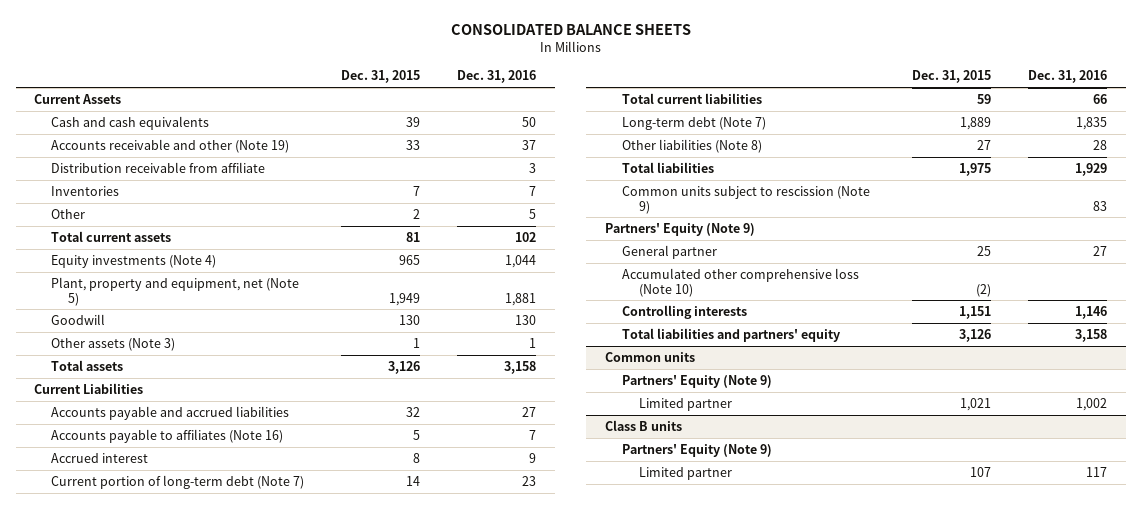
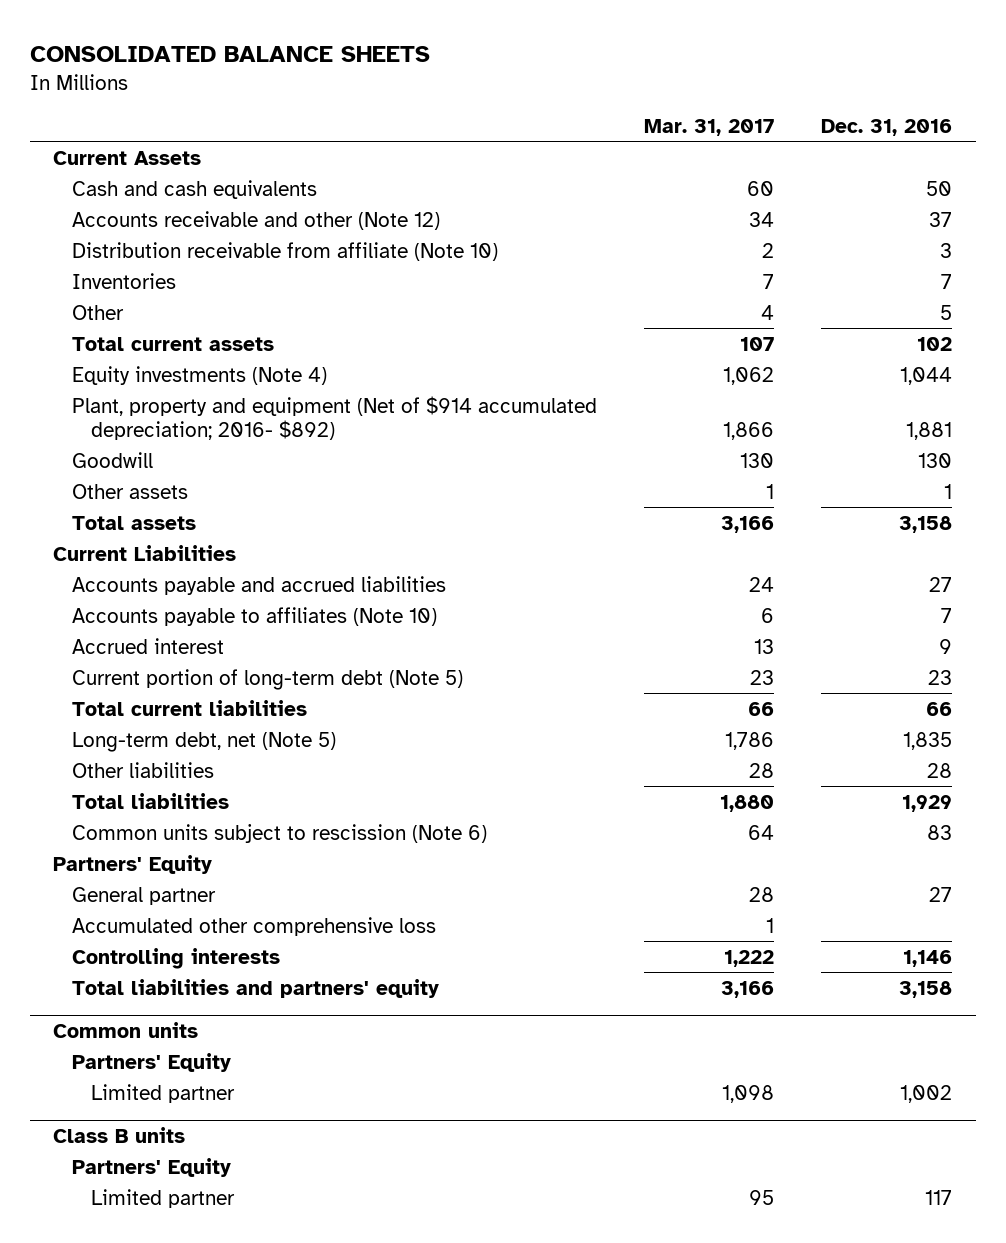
[341,70,421,84] Dec. 31, 2015 -> none
none -> [644,118,775,136] Mar. 31, 2017
[51,138,290,153] Accounts receivable and other (Note 19) -> [72,210,441,230] Accounts receivable and other (Note 12)
[51,161,266,173] Distribution receivable from affiliate -> [72,241,499,261] Distribution receivable from affiliate (Note 10)
[51,276,300,306] Plant, property and equipment, net (Note 5) -> [72,395,598,440] Plant, property and equipment (Net of $914 accumulated depreciation; 2016- $892)
[51,337,176,351] Other assets (Note 3) -> [72,483,189,499] Other assets
[51,428,284,443] Accounts payable to affiliates (Note 16) -> [72,606,438,626] Accounts payable to affiliates (Note 10)
[51,474,305,489] Current portion of long-term debt (Note 7) -> [72,668,464,690] Current portion of long-term debt (Note 5)
[621,116,766,130] Long-term debt (Note 7) -> [72,731,337,752] Long-term debt, net (Note 5)
[621,138,762,153] Other liabilities (Note 8) -> [72,761,215,778] Other liabilities
[621,185,870,214] Common units subject to rescission (Note 9) -> [72,823,488,843] Common units subject to rescission (Note 6)
[604,222,755,236] Partners' Equity (Note 9) -> [53,854,213,874] Partners' Equity
[621,267,859,297] Accumulated other comprehensive loss (Note 10) -> [72,916,437,936] Accumulated other comprehensive loss
[621,374,772,388] Partners' Equity (Note 9) -> [72,1052,232,1072] Partners' Equity
[621,443,772,457] Partners' Equity (Note 9) -> [72,1157,232,1177] Partners' Equity

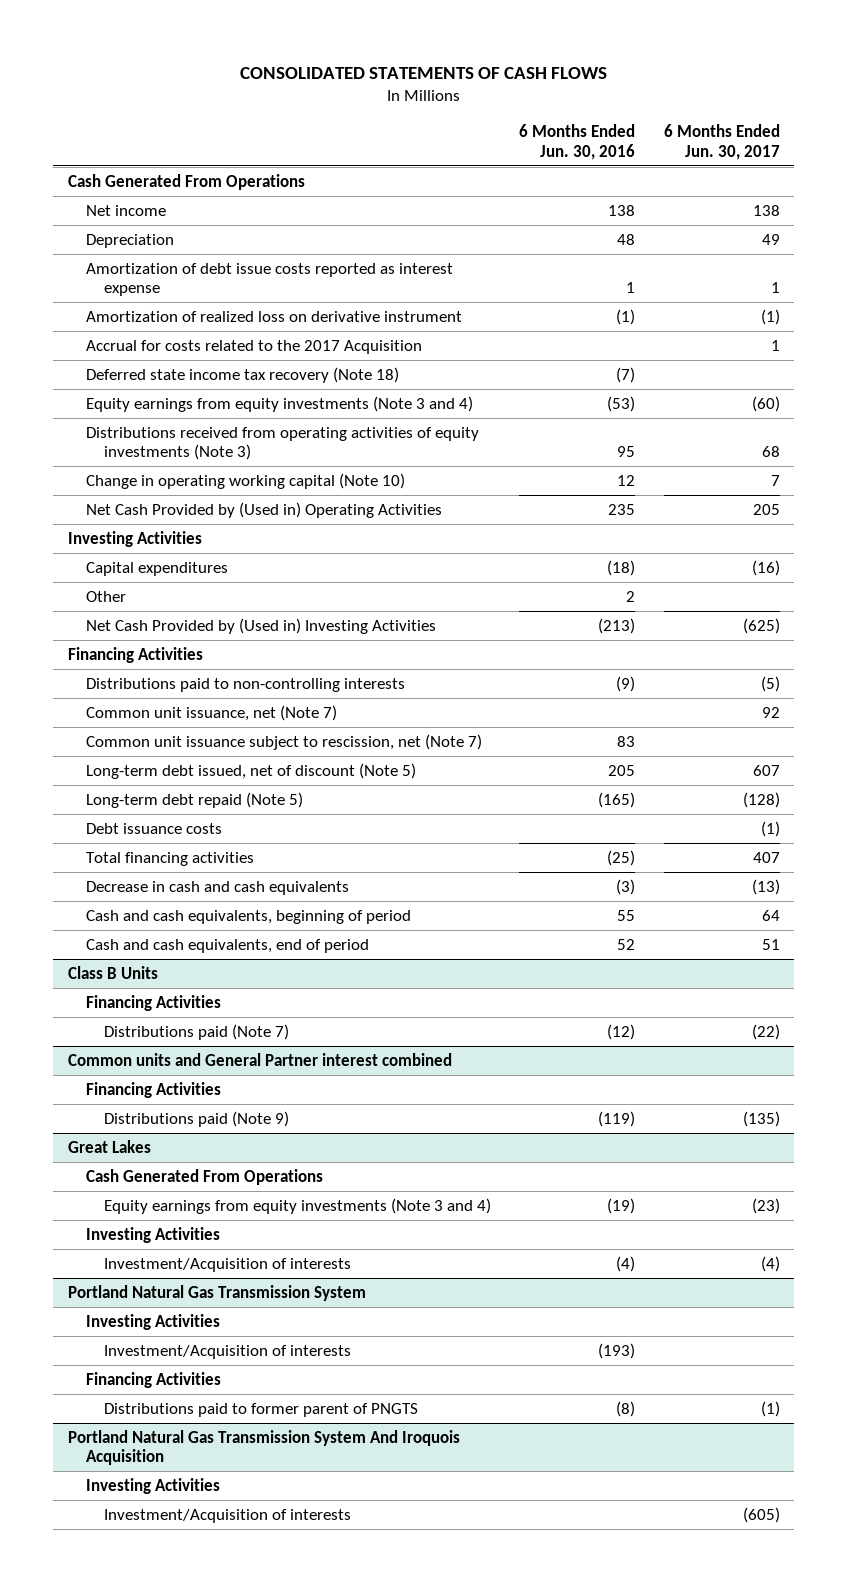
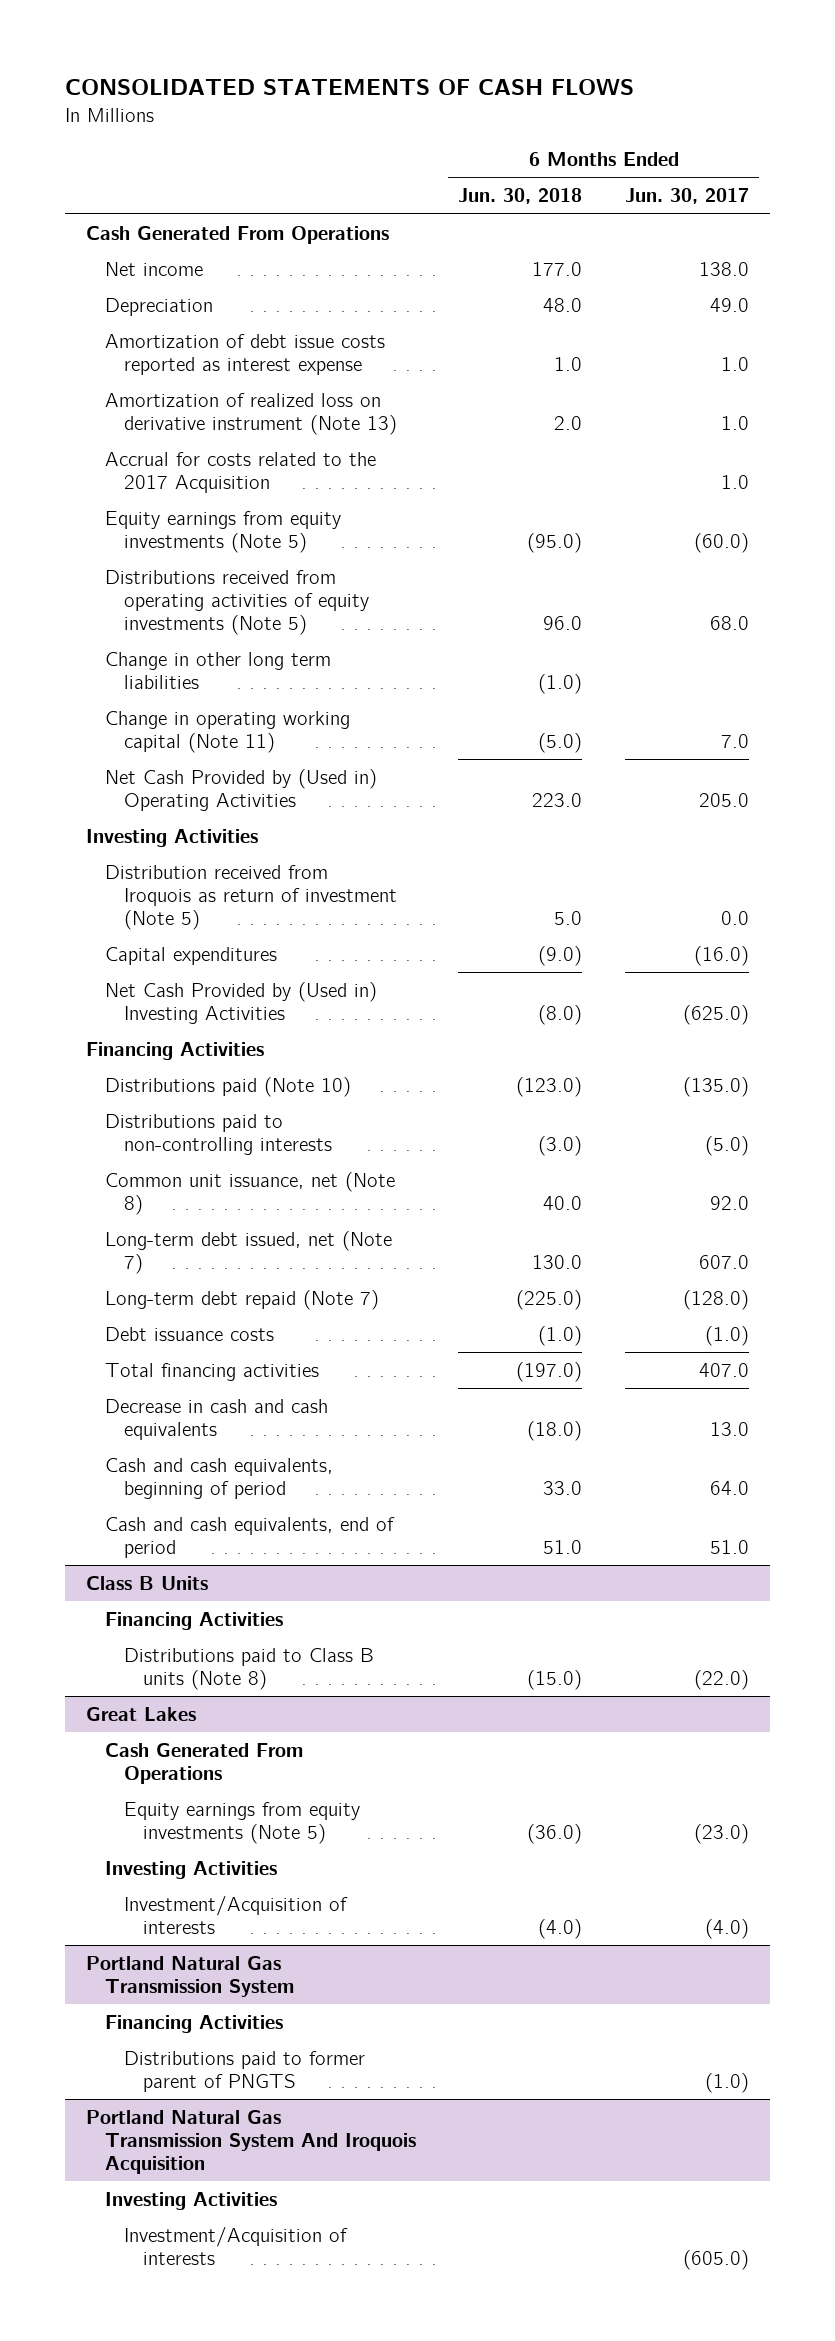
[519,124,636,160] 6 Months Ended Jun. 30, 2016 -> none
none -> [458,188,583,205] Jun. 30, 2018
[85,366,399,383] Deferred state income tax recovery (Note 18) -> none
[752,204,780,216] 138 -> [698,261,749,276] 138.0
[761,233,780,245] 49 -> [709,297,749,312] 49.0
[770,282,780,294] 1 -> [720,356,749,371] 1.0
[85,310,462,322] Amortization of realized loss on derivative instrument -> [104,392,397,435] Amortization of realized loss on derivative instrument (Note 13)
[760,308,780,325] (1) -> [720,415,749,430] 1.0
[770,339,780,351] 1 -> [720,474,749,489] 1.0
[85,395,473,412] Equity earnings from equity investments (Note 3 and 4) -> [104,510,341,553] Equity earnings from equity investments (Note 5)
[751,395,780,412] (60) -> [693,532,749,553] (60.0)
[85,426,479,461] Distributions received from operating activities of equity investments (Note 3) -> [104,569,369,635] Distributions received from operating activities of equity investments (Note 5)
[761,446,780,458] 68 -> [709,615,749,630] 68.0
none -> [104,651,331,689] Change in other long term liabilities
[85,472,405,489] Change in operating working capital (Note 10) -> [104,710,350,753] Change in operating working capital (Note 11)
[770,474,780,486] 7 -> [720,733,749,748] 7.0
[752,503,780,515] 205 -> [698,792,749,807] 205.0
[85,590,126,602] Other -> none
none -> [104,864,397,930] Distribution received from Iroquois as return of investment (Note 5)
[751,559,780,576] (16) -> [693,945,749,966] (16.0)
[742,617,780,634] (625) -> [682,1004,749,1025] (625.0)
[85,733,482,750] Common unit issuance subject to rescission, net (Note 7) -> none
none -> [104,1076,351,1097] Distributions paid (Note 10)
[760,675,780,692] (5) -> [704,1135,749,1156] (5.0)
[85,704,337,721] Common unit issuance, net (Note 7) -> [104,1171,395,1215] Common unit issuance, net (Note 8)
[761,706,780,718] 92 -> [709,1195,749,1210] 92.0
[85,762,416,779] Long-term debt issued, net of discount (Note 5) -> [104,1230,392,1274] Long-term debt issued, net (Note 7)
[752,764,780,776] 607 -> [698,1254,749,1269] 607.0
[85,791,303,808] Long-term debt repaid (Note 5) -> [104,1289,379,1310] Long-term debt repaid (Note 7)
[742,791,780,808] (128) -> [682,1289,749,1310] (128.0)
[760,820,780,837] (1) -> [704,1325,749,1346] (1.0)
[752,851,780,863] 407 -> [698,1362,749,1377] 407.0
[751,878,780,895] (13) -> [709,1421,749,1436] 13.0
[761,909,780,921] 64 -> [709,1480,749,1495] 64.0
[761,938,780,950] 51 -> [709,1539,749,1554] 51.0
[67,1052,452,1066] Common units and General Partner interest combined -> none
[85,1081,221,1098] Financing Activities -> none
[103,1110,289,1127] Distributions paid (Note 9) -> none
[103,1023,289,1040] Distributions paid (Note 7) -> [123,1647,374,1690] Distributions paid to Class B units (Note 8)
[751,1023,780,1040] (22) -> [693,1669,749,1690] (22.0)
[103,1197,491,1214] Equity earnings from equity investments (Note 3 and 4) -> [123,1801,360,1844] Equity earnings from equity investments (Note 5)
[751,1197,780,1214] (23) -> [693,1823,749,1844] (23.0)
[760,1255,780,1272] (4) -> [704,1918,749,1939] (4.0)
[85,1313,220,1330] Investing Activities -> none
[103,1344,351,1359] Investment/Acquisition of interests -> none
[760,1400,780,1417] (1) -> [704,2072,749,2093] (1.0)
[742,1506,780,1523] (605) -> [682,2249,749,2270] (605.0)

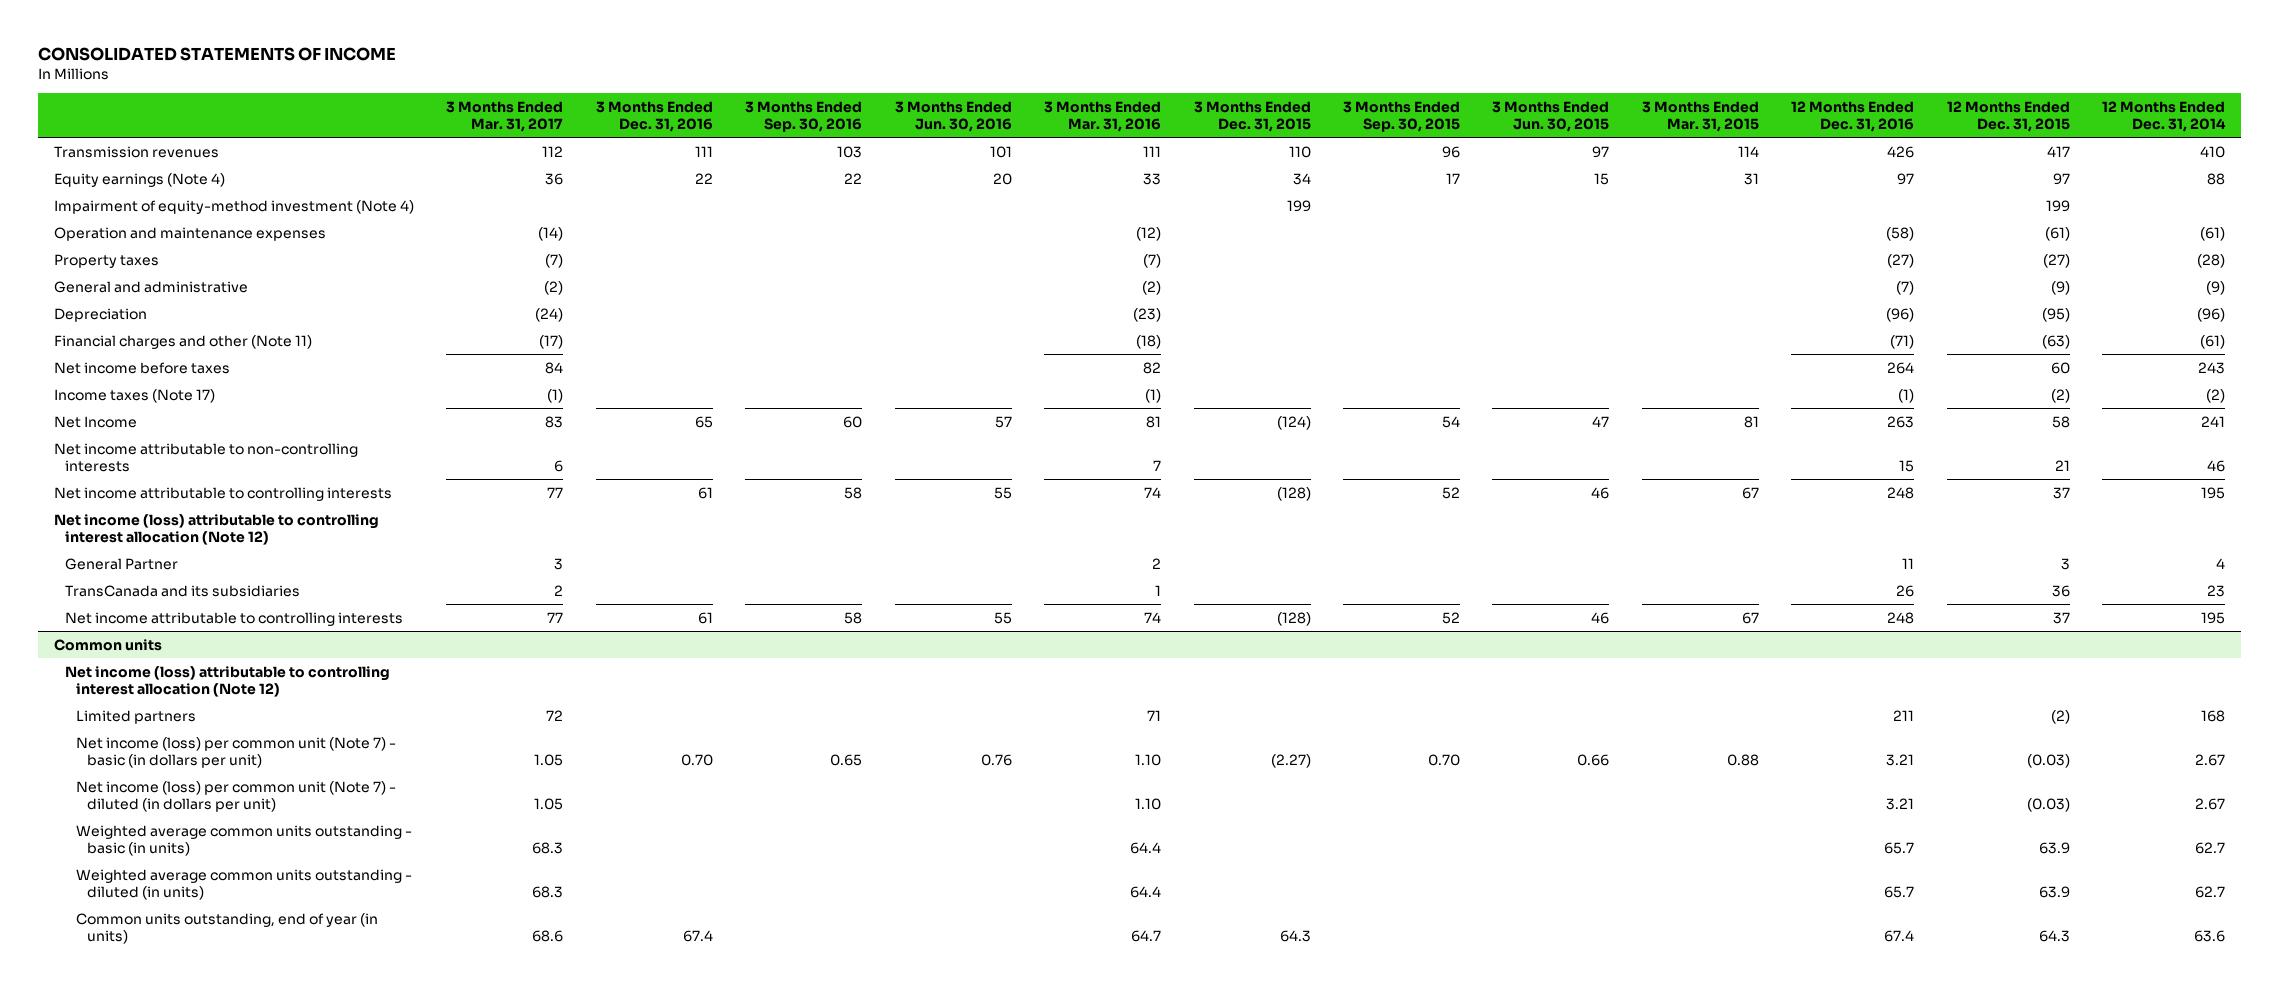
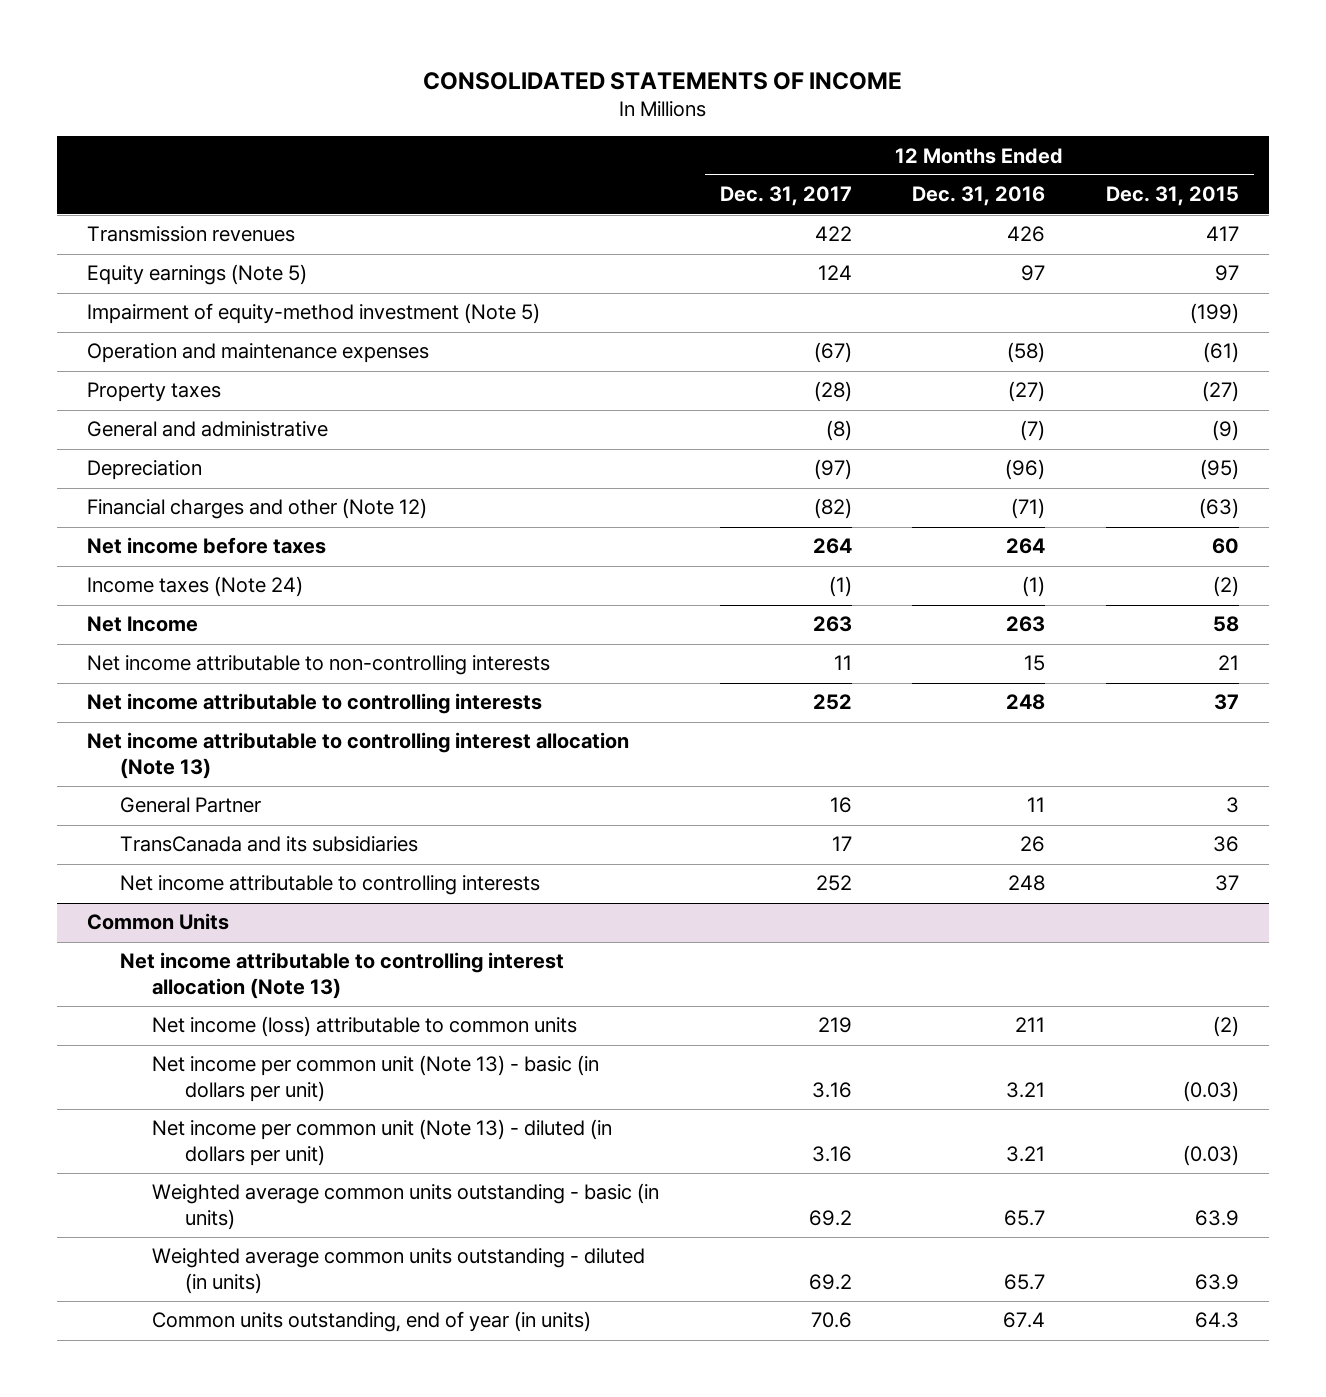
[446,100,564,132] 3 Months Ended Mar. 31, 2017 -> none
[595,100,713,132] 3 Months Ended Dec. 31, 2016 -> none
[745,100,863,132] 3 Months Ended Sep. 30, 2016 -> none
[894,100,1012,132] 3 Months Ended Jun. 30, 2016 -> none
[1044,100,1162,132] 3 Months Ended Mar. 31, 2016 -> none
[1193,100,1311,132] 3 Months Ended Dec. 31, 2015 -> none
[1342,100,1460,132] 3 Months Ended Sep. 30, 2015 -> none
[1492,100,1610,132] 3 Months Ended Jun. 30, 2015 -> none
[1641,100,1759,132] 3 Months Ended Mar. 31, 2015 -> none
[2102,100,2227,132] 12 Months Ended Dec. 31, 2014 -> none
none -> [719,186,852,207] Dec. 31, 2017
[53,172,225,187] Equity earnings (Note 4) -> [87,264,308,286] Equity earnings (Note 5)
[53,199,414,214] Impairment of equity-method investment (Note 4) -> [87,303,541,325] Impairment of equity-method investment (Note 5)
[2045,199,2070,212] 199 -> [1189,303,1239,325] (199)
[53,334,312,349] Financial charges and other (Note 11) -> [87,498,428,520] Financial charges and other (Note 12)
[53,388,215,403] Income taxes (Note 17) -> [87,576,304,598] Income taxes (Note 24)
[53,513,379,545] Net income (loss) attributable to controlling interest allocation (Note 12) -> [87,732,630,779] Net income attributable to controlling interest allocation (Note 13)
[53,638,162,651] Common units -> [87,913,230,931] Common Units
[64,665,390,697] Net income (loss) attributable to controlling interest allocation (Note 12) -> [119,952,564,999] Net income attributable to controlling interest allocation (Note 13)
[76,709,197,724] Limited partners -> [152,1016,578,1038] Net income (loss) attributable to common units
[76,736,397,768] Net income (loss) per common unit (Note 7) - basic (in dollars per unit) -> [152,1055,600,1102] Net income per common unit (Note 13) - basic (in dollars per unit)
[76,780,397,812] Net income (loss) per common unit (Note 7) - diluted (in dollars per unit) -> [152,1119,613,1166] Net income per common unit (Note 13) - diluted (in dollars per unit)

